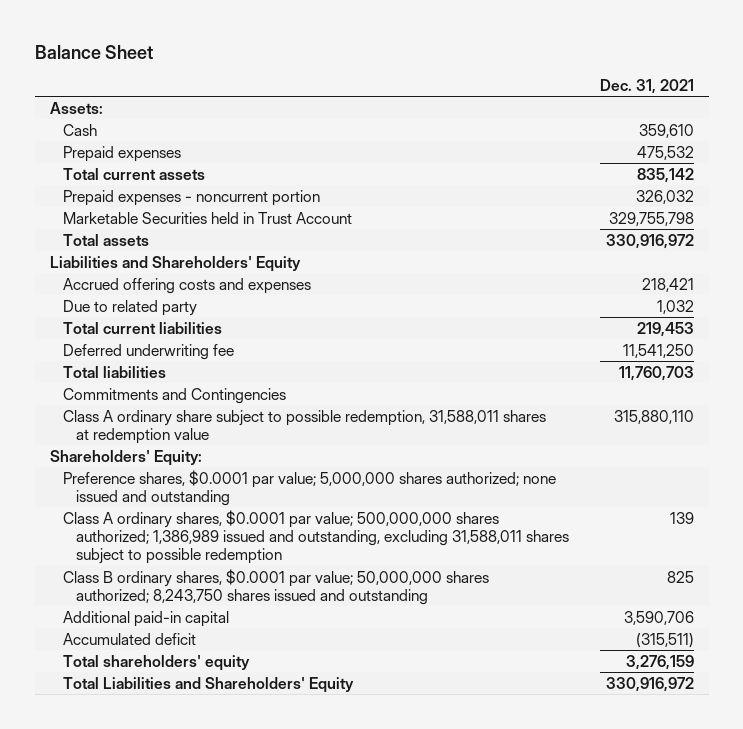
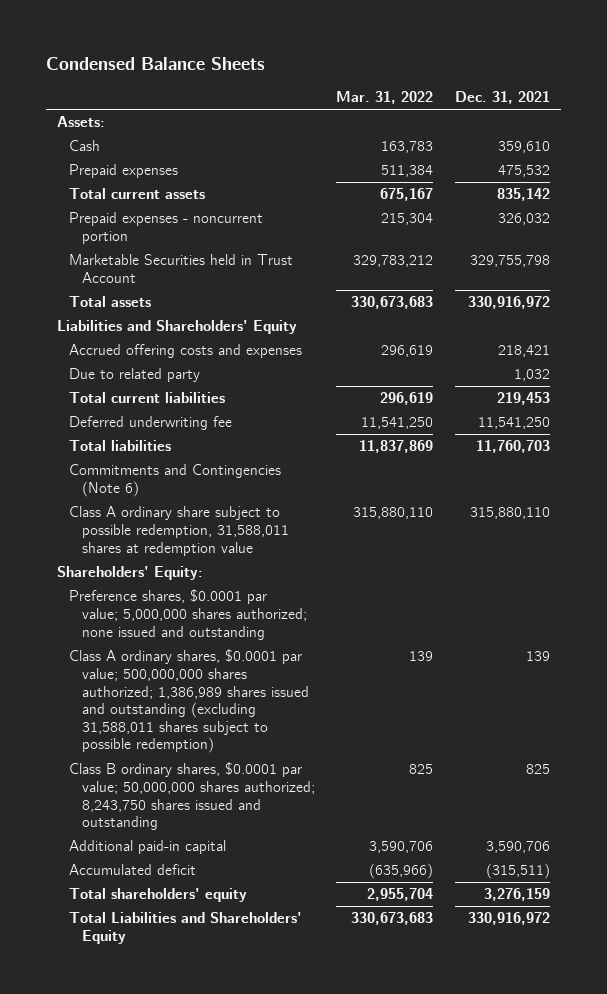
[34,44,153,59] Balance Sheet -> [46,56,266,70] Condensed Balance Sheets
none -> [336,91,434,105] Mar. 31, 2022
[63,387,287,404] Commitments and Contingencies -> [69,464,282,498] Commitments and Contingencies (Note 6)
[63,509,570,565] Class A ordinary shares, $0.0001 par value; 500,000,000 shares authorized; 1,386,989 issued and outstanding, excluding 31,588,011 shares subject to possible redemption -> [69,649,309,754] Class A ordinary shares, $0.0001 par value; 500,000,000 shares authorized; 1,386,989 shares issued and outstanding (excluding 31,588,011 shares subject to possible redemption)

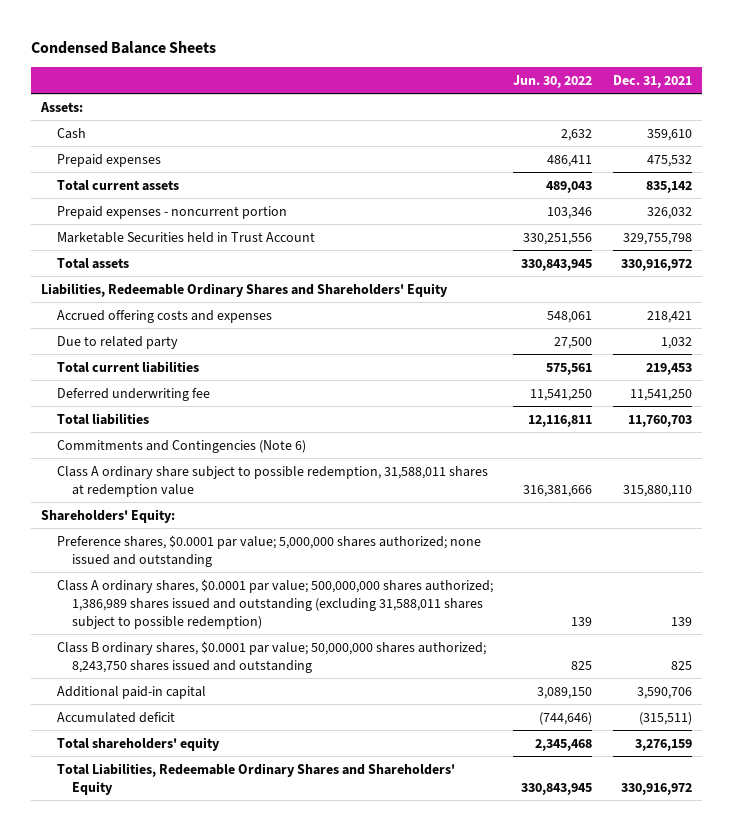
[336,91,434,105] Mar. 31, 2022 -> none
none -> [513,74,593,88] Jun. 30, 2022
[57,320,298,335] Liabilities and Shareholders' Equity -> [41,282,449,297] Liabilities, Redeemable Ordinary Shares and Shareholders' Equity
[69,912,303,945] Total Liabilities and Shareholders' Equity -> [56,762,455,795] Total Liabilities, Redeemable Ordinary Shares and Shareholders' Equity

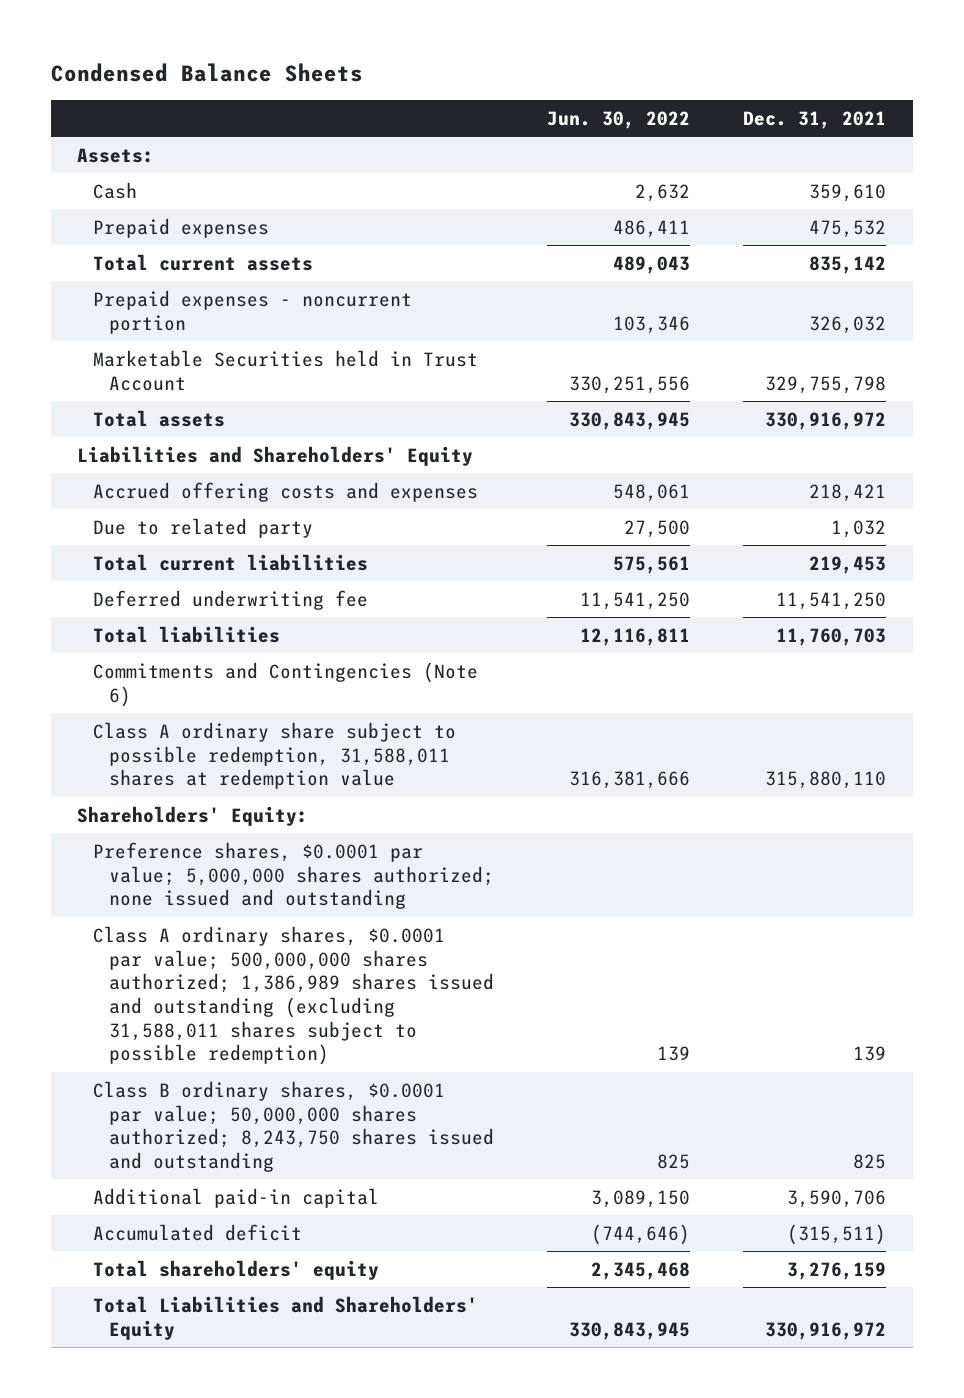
[41,282,449,297] Liabilities, Redeemable Ordinary Shares and Shareholders' Equity -> [77,445,474,466] Liabilities and Shareholders' Equity
[56,762,455,795] Total Liabilities, Redeemable Ordinary Shares and Shareholders' Equity -> [93,1295,479,1340] Total Liabilities and Shareholders' Equity

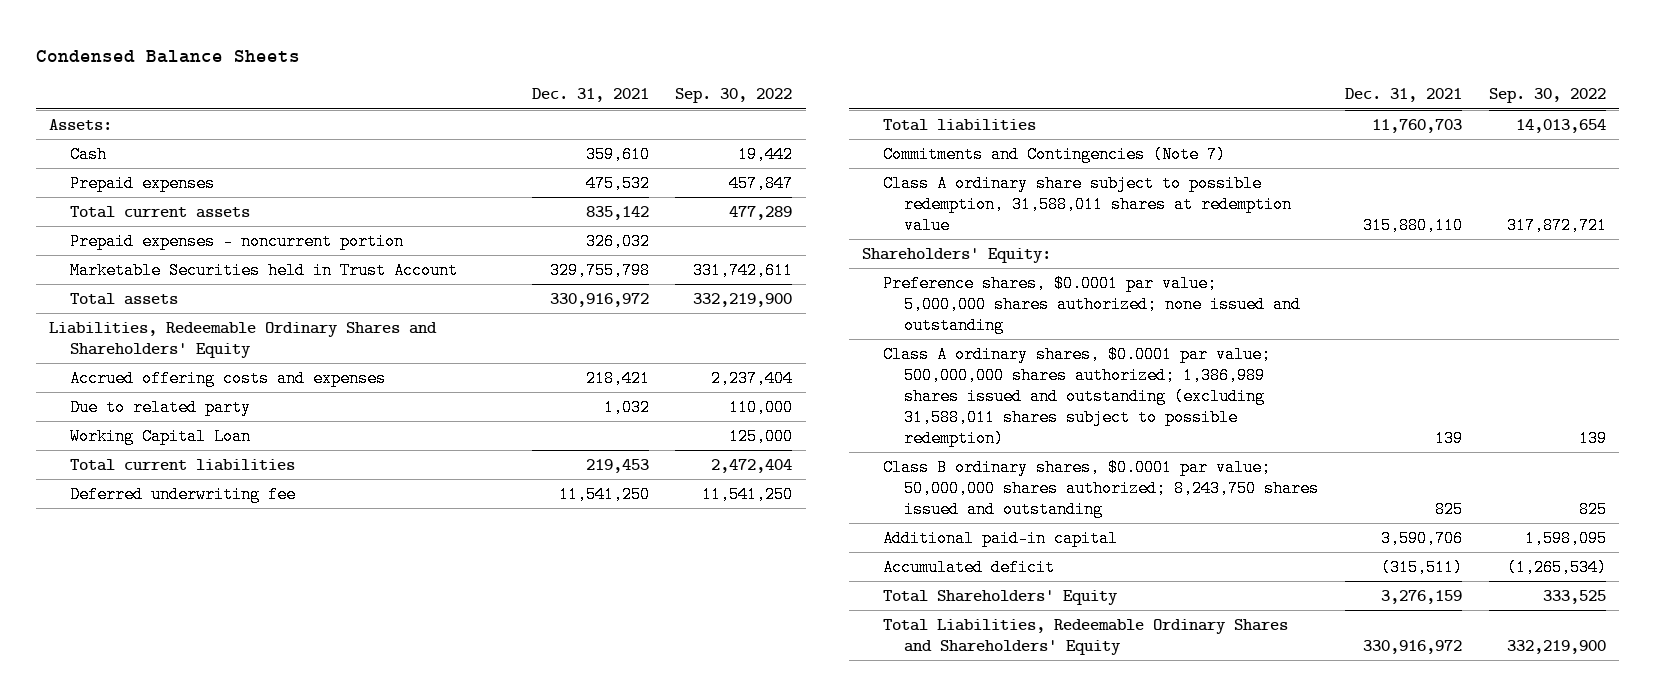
[547,110,691,129] Jun. 30, 2022 -> none
none -> [675,88,793,104] Sep. 30, 2022
[77,445,474,466] Liabilities and Shareholders' Equity -> [48,321,437,358] Liabilities, Redeemable Ordinary Shares and Shareholders' Equity
none -> [69,427,251,445] Working Capital Loan
[93,661,479,707] Commitments and Contingencies (Note 6) -> [883,145,1227,163] Commitments and Contingencies (Note 7)
[93,1259,380,1280] Total shareholders' equity -> [883,589,1119,605] Total Shareholders' Equity
[93,1295,479,1340] Total Liabilities and Shareholders' Equity -> [883,618,1289,655] Total Liabilities, Redeemable Ordinary Shares and Shareholders' Equity

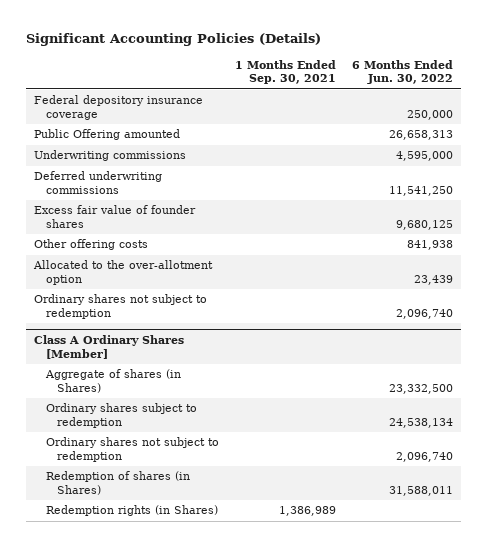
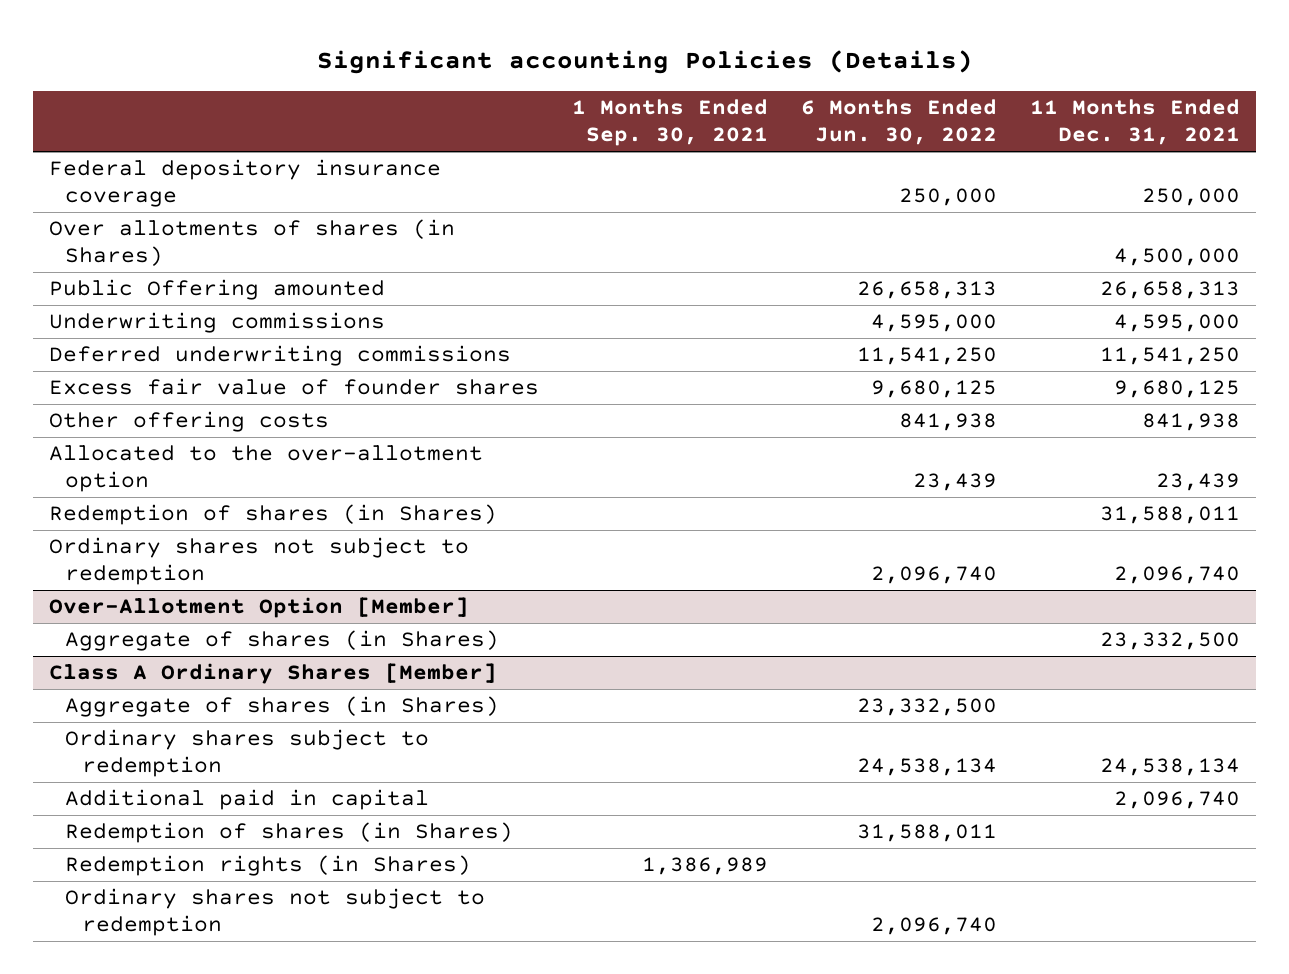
[26,33,322,47] Significant Accounting Policies (Details) -> [316,50,973,75] Significant accounting Policies (Details)
none -> [1029,99,1240,146] 11 Months Ended Dec. 31, 2021
none -> [49,219,456,267] Over allotments of shares (in Shares)
none -> [49,504,498,526] Redemption of shares (in Shares)
none -> [49,597,470,619] Over-Allotment Option [Member]
none -> [65,630,500,652] Aggregate of shares (in Shares)
none -> [65,789,430,811] Additional paid in capital
[45,437,219,462] Ordinary shares not subject to redemption -> [65,888,486,937] Ordinary shares not subject to redemption

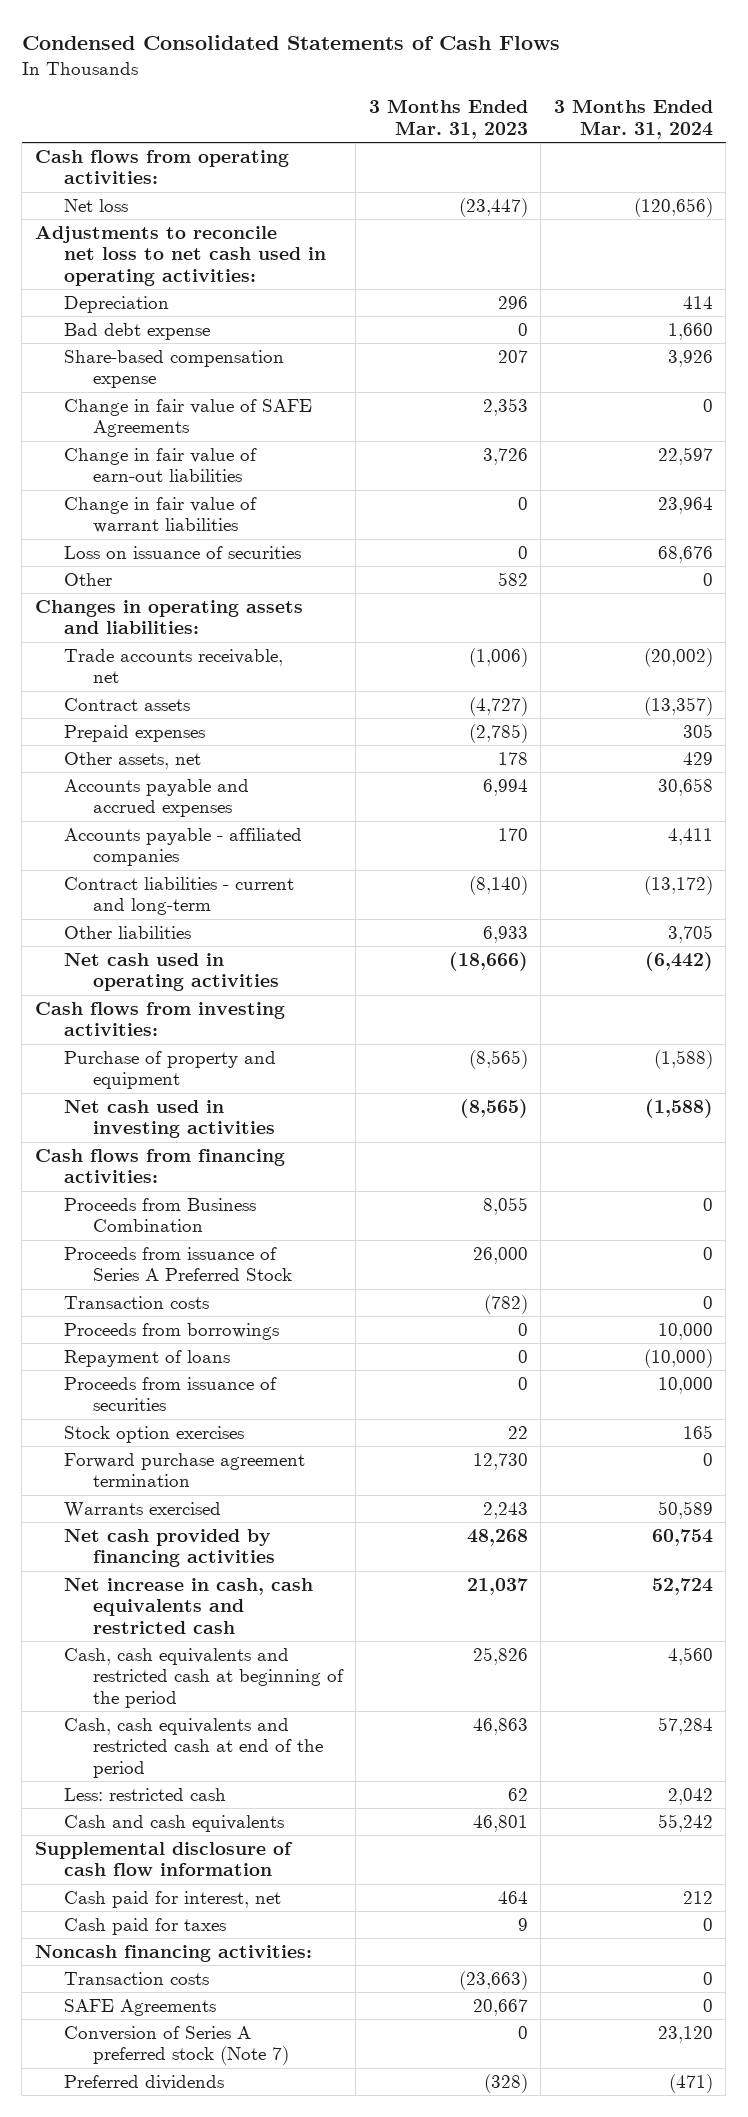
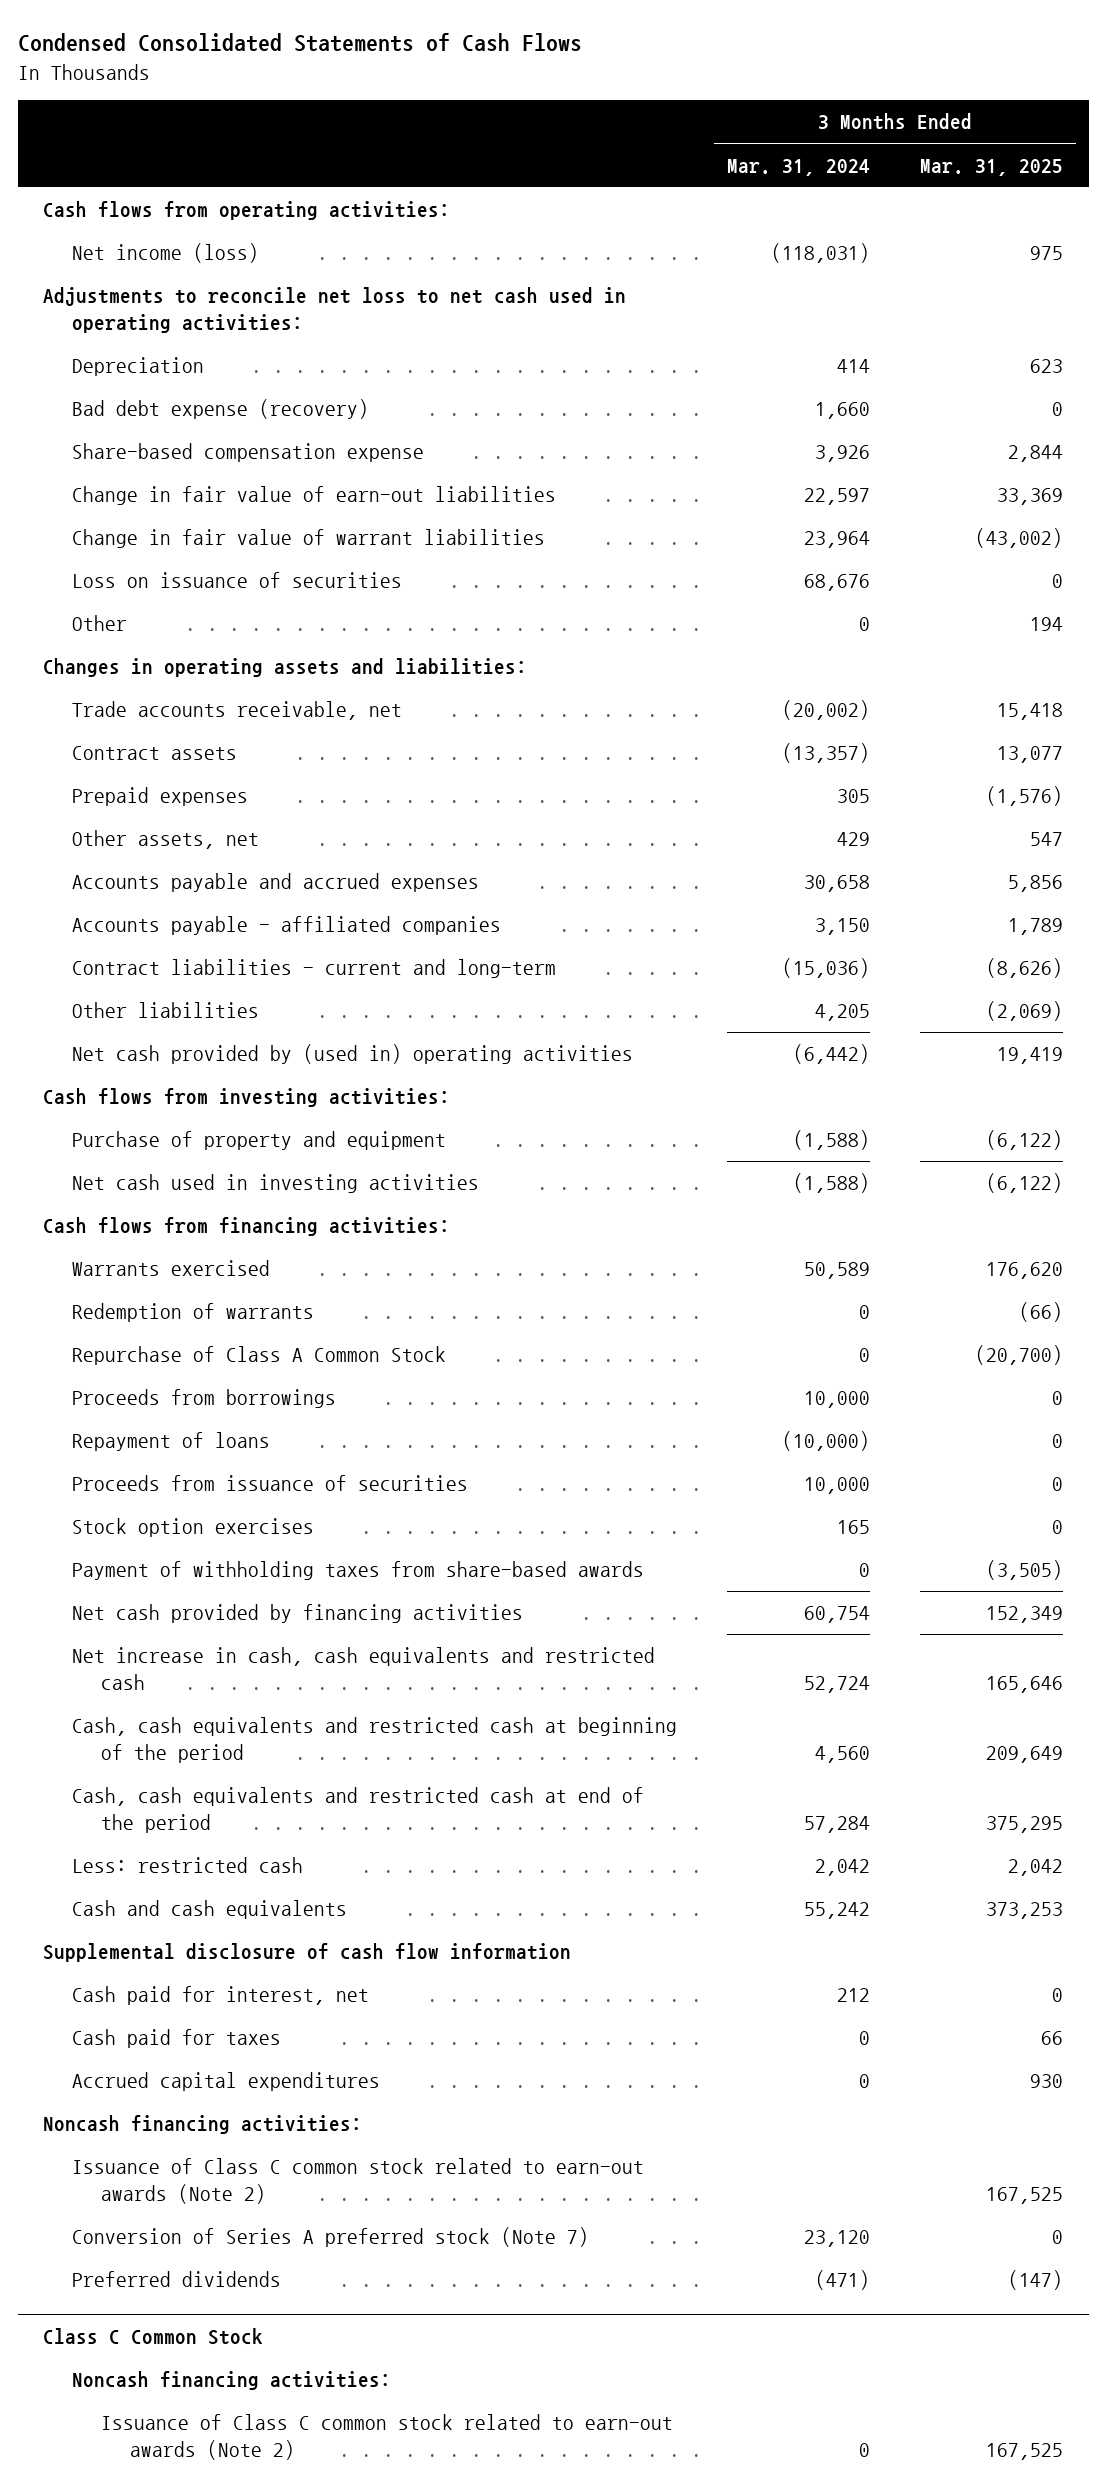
[368,99,528,139] 3 Months Ended Mar. 31, 2023 -> none
none -> [920,158,1064,176] Mar. 31, 2025
[63,198,128,212] Net loss -> [71,243,259,264] Net income (loss)
[633,197,713,217] (120,656) -> [771,243,871,264] (118,031)
[63,322,210,340] Bad debt expense -> [71,399,369,420] Bad debt expense (recovery)
[63,398,312,438] Change in fair value of SAFE Agreements -> none
[667,827,713,845] 4,411 -> [815,918,871,936] 3,150
[643,875,713,895] (13,172) -> [782,958,871,979] (15,036)
[667,924,713,943] 3,705 -> [815,1004,871,1022] 4,205
[63,952,279,992] Net cash used in operating activities -> [71,1044,633,1065] Net cash provided by (used in) operating activities
[63,1197,256,1233] Proceeds from Business Combination -> none
[63,1246,292,1282] Proceeds from issuance of Series A Preferred Stock -> none
[63,1295,209,1309] Transaction costs -> none
[63,1501,221,1518] Warrants exercised -> [71,1260,270,1277] Warrants exercised
none -> [71,1303,314,1323] Redemption of warrants
none -> [71,1346,446,1366] Repurchase of Class A Common Stock
[63,1452,305,1488] Forward purchase agreement termination -> none
none -> [71,1561,644,1581] Payment of withholding taxes from share-based awards
none -> [71,2072,380,2092] Accrued capital expenditures
[63,1971,209,1985] Transaction costs -> none
[63,1998,216,2016] SAFE Agreements -> none
none -> [71,2158,644,2205] Issuance of Class C common stock related to earn-out awards (Note 2)
none -> [42,2327,263,2345] Class C Common Stock
none -> [71,2371,391,2391] Noncash financing activities:
none -> [100,2414,673,2461] Issuance of Class C common stock related to earn-out awards (Note 2)

